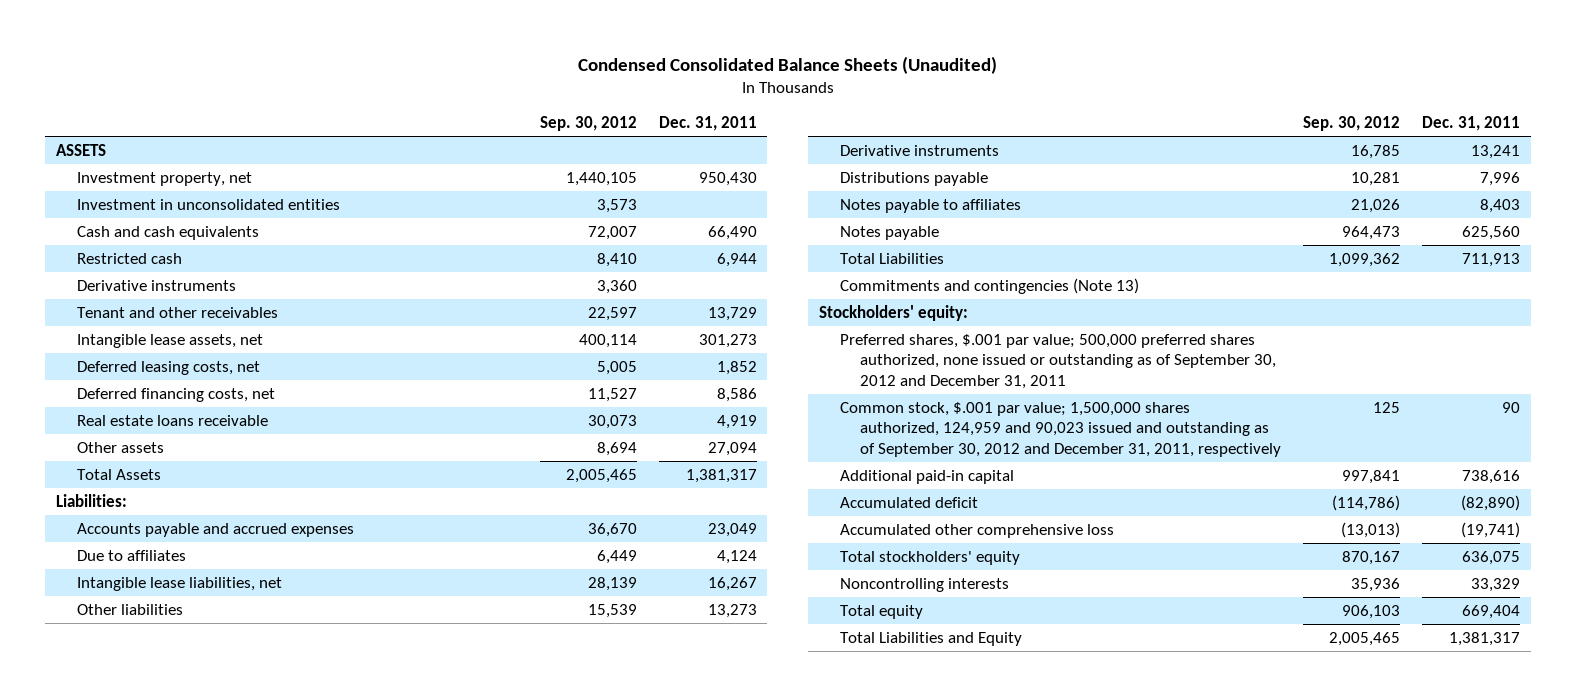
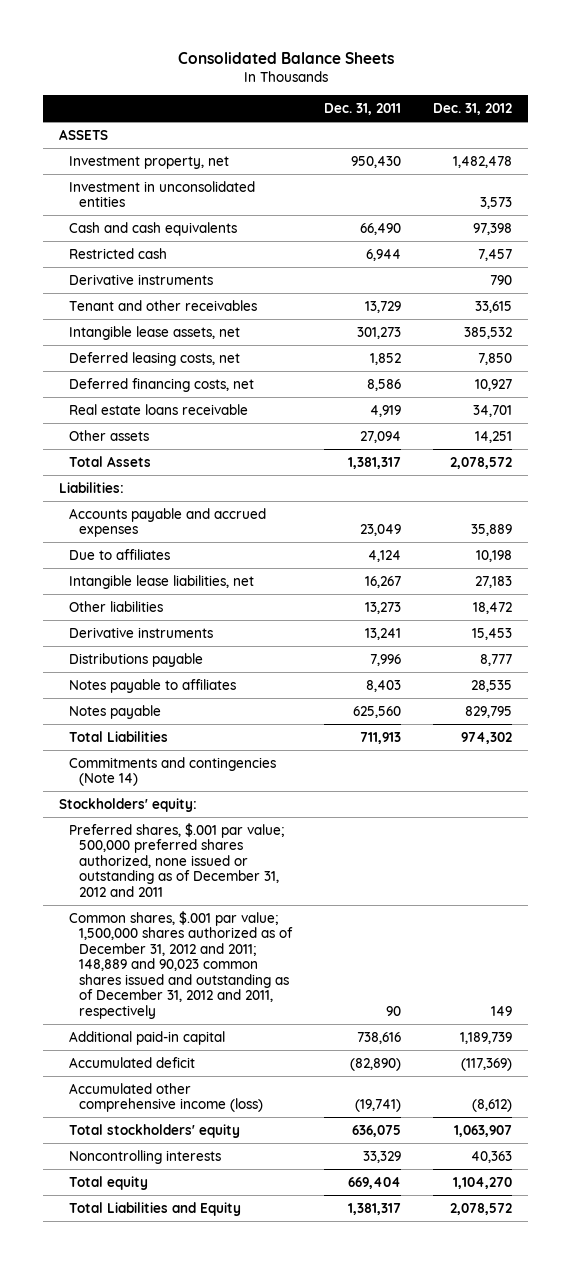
[577,55,997,74] Condensed Consolidated Balance Sheets (Unaudited) -> [177,51,394,64] Consolidated Balance Sheets
[539,115,637,131] Sep. 30, 2012 -> none
none -> [433,102,513,115] Dec. 31, 2012
[839,277,1139,294] Commitments and contingencies (Note 13) -> [68,756,276,787] Commitments and contingencies (Note 14)
[839,333,1277,389] Preferred shares, $.001 par value; 500,000 preferred shares authorized, none issued or outstanding as of September 30, 2012 and December 31, 2011 -> [68,822,284,897] Preferred shares, $.001 par value; 500,000 preferred shares authorized, none issued or outstanding as of December 31, 2012 and 2011
[839,401,1282,457] Common stock, $.001 par value; 1,500,000 shares authorized, 124,959 and 90,023 issued and outstanding as of September 30, 2012 and December 31, 2011, respectively -> [68,910,293,1019] Common shares, $.001 par value; 1,500,000 shares authorized as of December 31, 2012 and 2011; 148,889 and 90,023 common shares issued and outstanding as of December 31, 2012 and 2011, respectively
[839,523,1114,538] Accumulated other comprehensive loss -> [68,1082,263,1113] Accumulated other comprehensive income (loss)

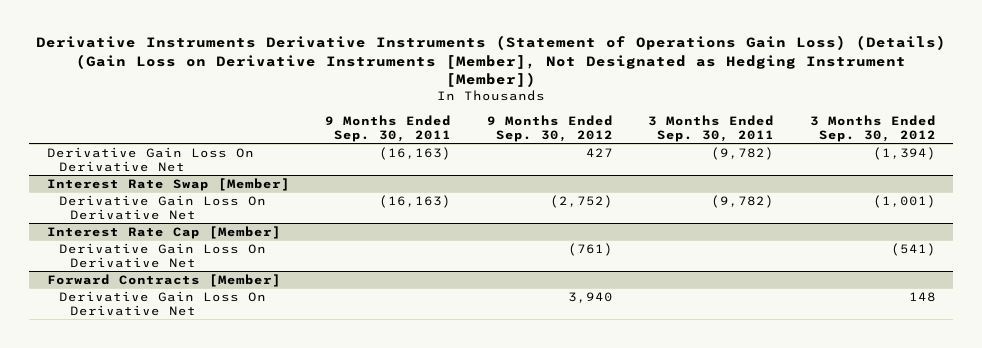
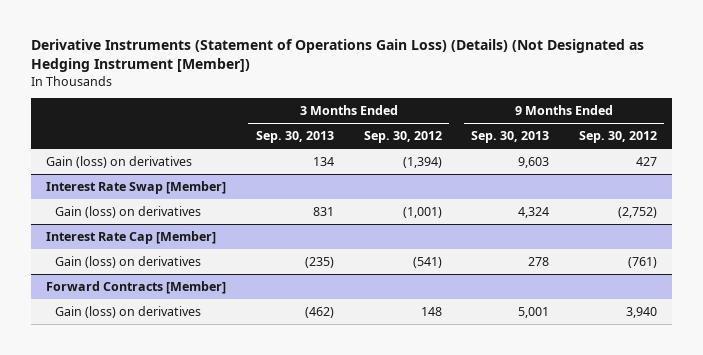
[36,35,947,88] Derivative Instruments Derivative Instruments (Statement of Operations Gain Loss) (Details) (Gain Loss on Derivative Instruments [Member], Not Designated as Hedging Instrument [Member]) -> [31,39,645,73] Derivative Instruments (Statement of Operations Gain Loss) (Details) (Not Designated as Hedging Instrument [Member])
[325,115,452,142] 9 Months Ended Sep. 30, 2011 -> none
[648,115,775,142] 3 Months Ended Sep. 30, 2011 -> none
none -> [255,131,334,144] Sep. 30, 2013
none -> [471,131,550,144] Sep. 30, 2013
[46,146,254,172] Derivative Gain Loss On Derivative Net -> [46,155,193,168] Gain (loss) on derivatives
[58,194,266,220] Derivative Gain Loss On Derivative Net -> [54,205,201,218] Gain (loss) on derivatives
[58,242,266,268] Derivative Gain Loss On Derivative Net -> [54,255,201,268] Gain (loss) on derivatives
[58,290,266,316] Derivative Gain Loss On Derivative Net -> [54,305,201,318] Gain (loss) on derivatives

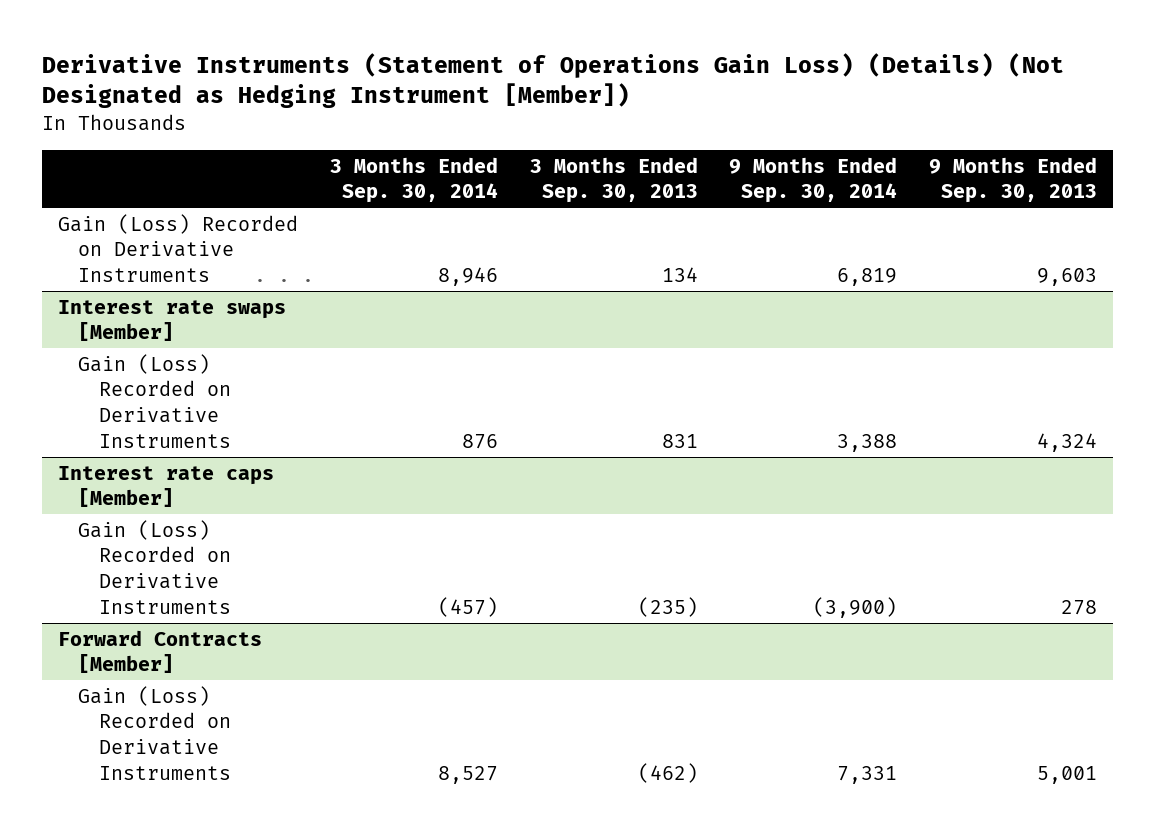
[363,131,442,144] Sep. 30, 2012 -> none
[579,131,658,144] Sep. 30, 2012 -> none
none -> [329,156,498,204] 3 Months Ended Sep. 30, 2014
none -> [729,156,898,204] 9 Months Ended Sep. 30, 2014
[46,155,193,168] Gain (loss) on derivatives -> [58,213,299,282] Gain (Loss) Recorded on Derivative Instruments
[46,180,227,194] Interest Rate Swap [Member] -> [58,299,287,342] Interest rate swaps [Member]
[54,205,201,218] Gain (loss) on derivatives -> [78,353,231,448] Gain (Loss) Recorded on Derivative Instruments
[46,230,217,244] Interest Rate Cap [Member] -> [58,465,275,508] Interest rate caps [Member]
[54,255,201,268] Gain (loss) on derivatives -> [78,519,231,614] Gain (Loss) Recorded on Derivative Instruments
[54,305,201,318] Gain (loss) on derivatives -> [78,685,231,780] Gain (Loss) Recorded on Derivative Instruments

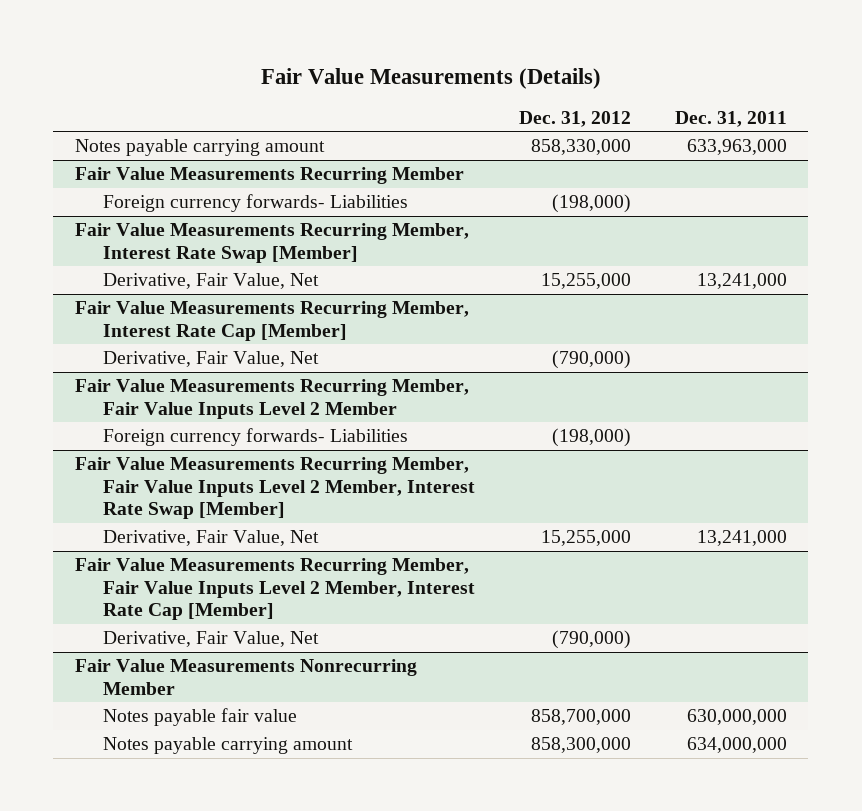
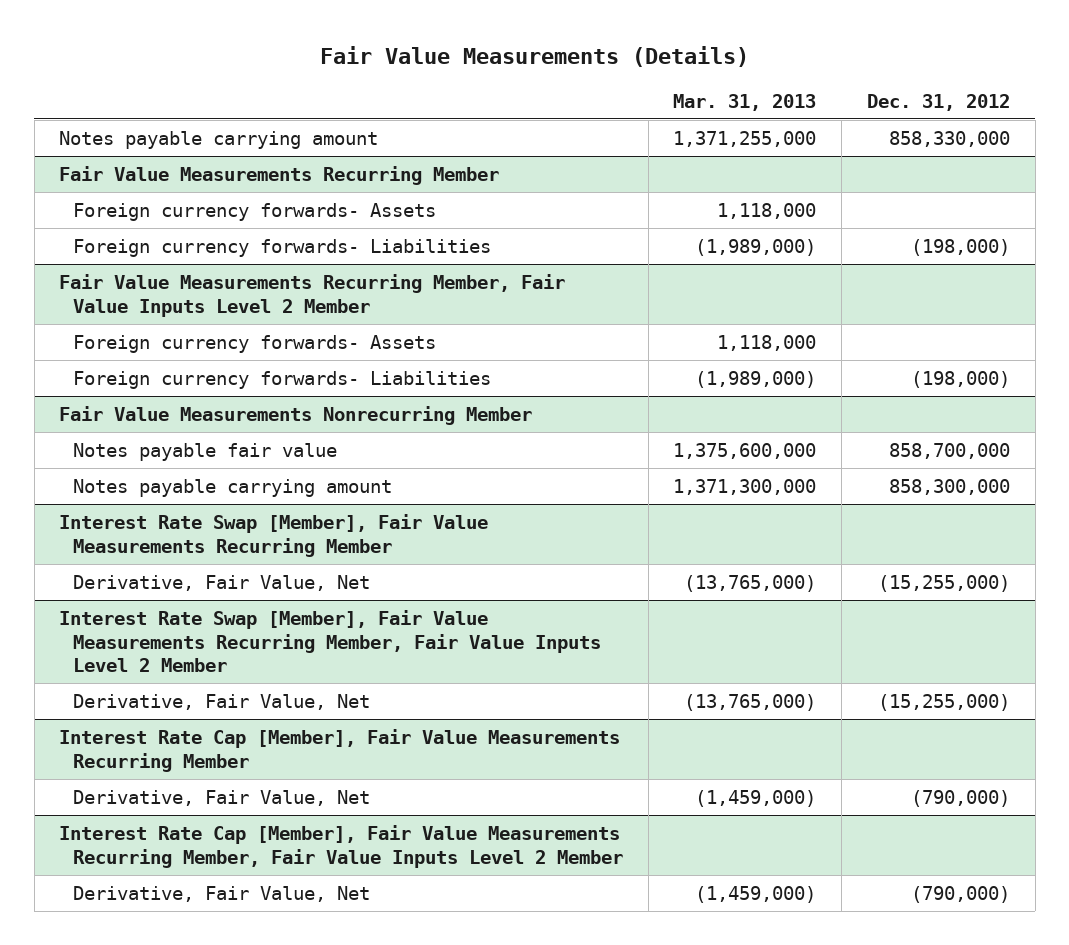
[674,110,787,127] Dec. 31, 2011 -> none
none -> [673,93,817,111] Mar. 31, 2013
none -> [72,202,436,221] Foreign currency forwards- Assets
[75,223,470,263] Fair Value Measurements Recurring Member, Interest Rate Swap [Member] -> none
[103,273,320,290] Derivative, Fair Value, Net -> none
[75,301,470,341] Fair Value Measurements Recurring Member, Interest Rate Cap [Member] -> none
[103,351,320,368] Derivative, Fair Value, Net -> none
none -> [72,334,436,353] Foreign currency forwards- Assets
[75,457,476,520] Fair Value Measurements Recurring Member, Fair Value Inputs Level 2 Member, Interest Rate Swap [Member] -> none
[103,530,320,547] Derivative, Fair Value, Net -> none
[75,558,476,621] Fair Value Measurements Recurring Member, Fair Value Inputs Level 2 Member, Interest Rate Cap [Member] -> none
[103,631,320,648] Derivative, Fair Value, Net -> none
none -> [59,513,489,557] Interest Rate Swap [Member], Fair Value Measurements Recurring Member
none -> [72,574,370,591] Derivative, Fair Value, Net
none -> [59,609,601,673] Interest Rate Swap [Member], Fair Value Measurements Recurring Member, Fair Value Inputs Level 2 Member
none -> [72,693,370,710] Derivative, Fair Value, Net
none -> [59,728,621,772] Interest Rate Cap [Member], Fair Value Measurements Recurring Member
none -> [72,789,370,806] Derivative, Fair Value, Net
none -> [59,824,623,868] Interest Rate Cap [Member], Fair Value Measurements Recurring Member, Fair Value Inputs Level 2 Member
none -> [72,885,370,902] Derivative, Fair Value, Net

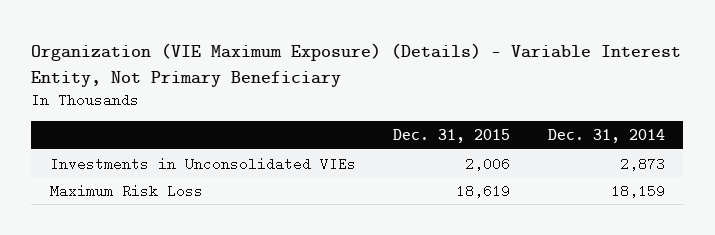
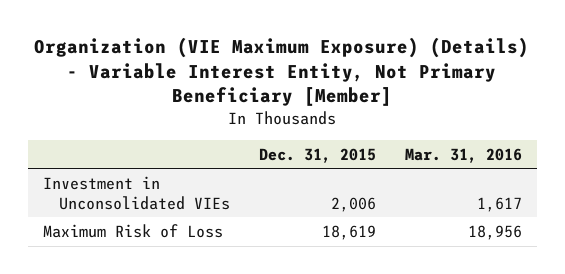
[31,42,682,87] Organization (VIE Maximum Exposure) (Details) - Variable Interest Entity, Not Primary Beneficiary -> [34,36,530,107] Organization (VIE Maximum Exposure) (Details) - Variable Interest Entity, Not Primary Beneficiary [Member]
[547,129,665,144] Dec. 31, 2014 -> none
none -> [404,147,522,163] Mar. 31, 2016
[49,156,356,171] Investments in Unconsolidated VIEs -> [42,175,230,210] Investment in Unconsolidated VIEs
[49,183,203,198] Maximum Risk Loss -> [42,223,223,238] Maximum Risk of Loss

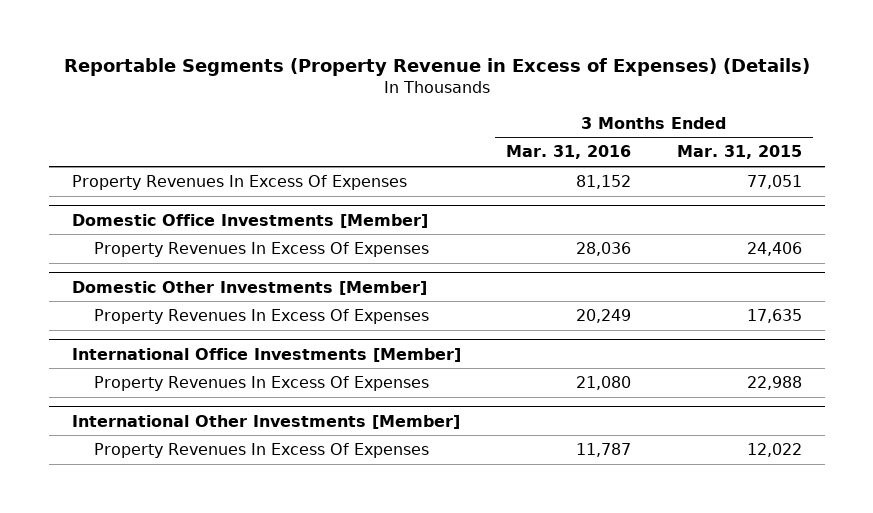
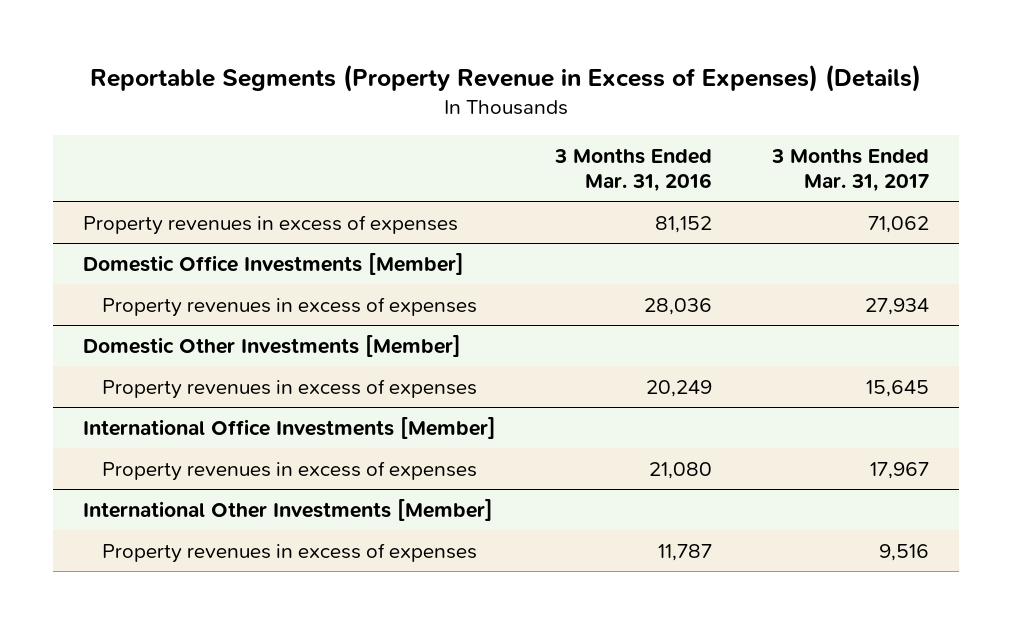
[676,145,802,160] Mar. 31, 2015 -> none
none -> [770,147,929,192] 3 Months Ended Mar. 31, 2017
[71,174,407,190] Property Revenues In Excess Of Expenses -> [82,214,458,235] Property revenues in excess of expenses
[93,241,429,257] Property Revenues In Excess Of Expenses -> [101,296,477,317] Property revenues in excess of expenses
[93,308,429,324] Property Revenues In Excess Of Expenses -> [101,378,477,399] Property revenues in excess of expenses
[93,375,429,391] Property Revenues In Excess Of Expenses -> [101,460,477,481] Property revenues in excess of expenses
[93,442,429,458] Property Revenues In Excess Of Expenses -> [101,542,477,563] Property revenues in excess of expenses

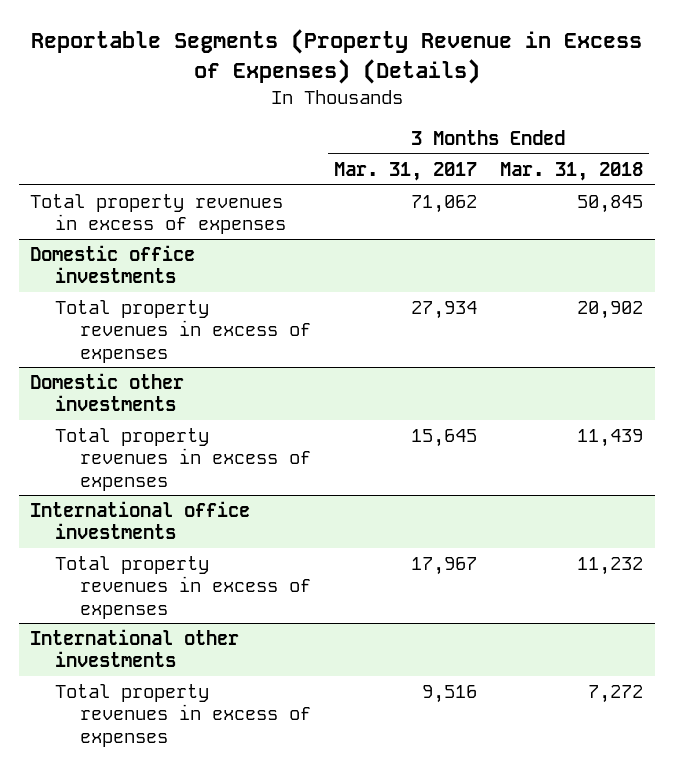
[554,147,713,192] 3 Months Ended Mar. 31, 2016 -> none
none -> [499,161,643,181] Mar. 31, 2018
[82,214,458,235] Property revenues in excess of expenses -> [30,194,287,235] Total property revenues in excess of expenses
[82,252,464,275] Domestic Office Investments [Member] -> [30,245,196,284] Domestic office investments
[101,296,477,317] Property revenues in excess of expenses -> [55,300,311,363] Total property revenues in excess of expenses
[82,334,461,357] Domestic Other Investments [Member] -> [30,373,185,412] Domestic other investments
[101,378,477,399] Property revenues in excess of expenses -> [55,428,311,491] Total property revenues in excess of expenses
[82,416,496,439] International Office Investments [Member] -> [30,501,251,540] International office investments
[101,460,477,481] Property revenues in excess of expenses -> [55,556,311,619] Total property revenues in excess of expenses
[82,498,493,521] International Other Investments [Member] -> [30,629,240,668] International other investments
[101,542,477,563] Property revenues in excess of expenses -> [55,684,311,747] Total property revenues in excess of expenses

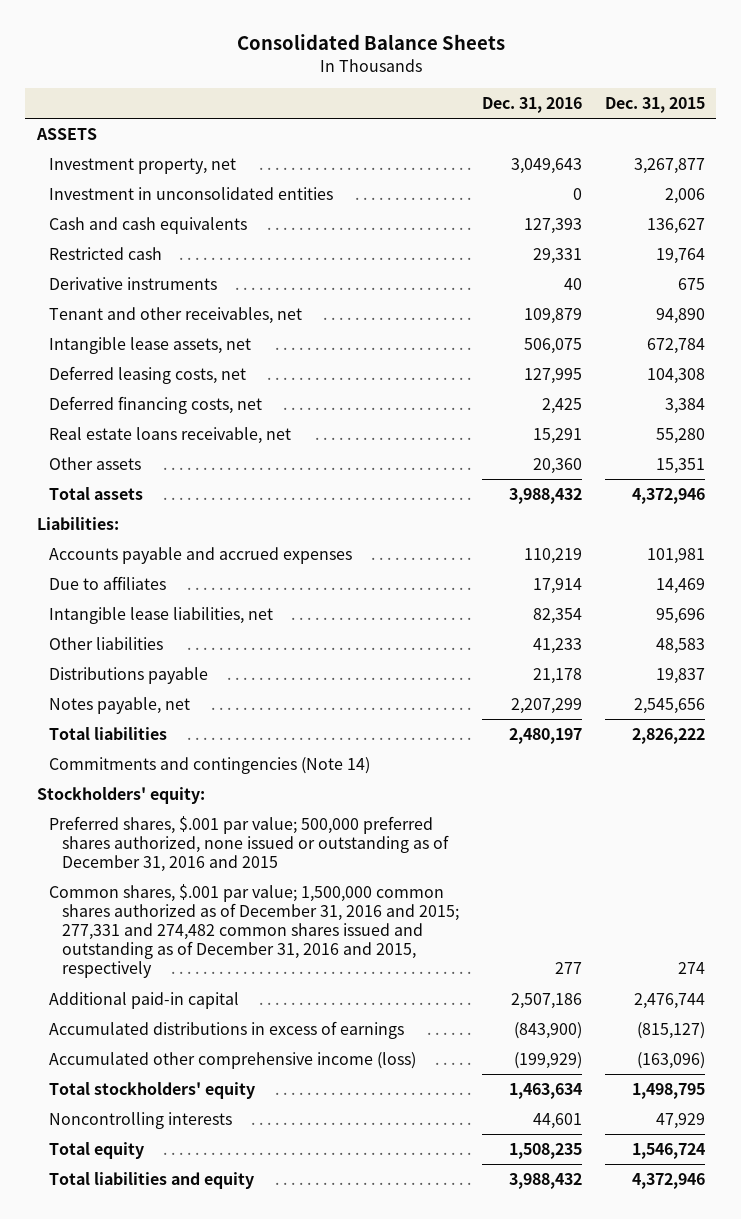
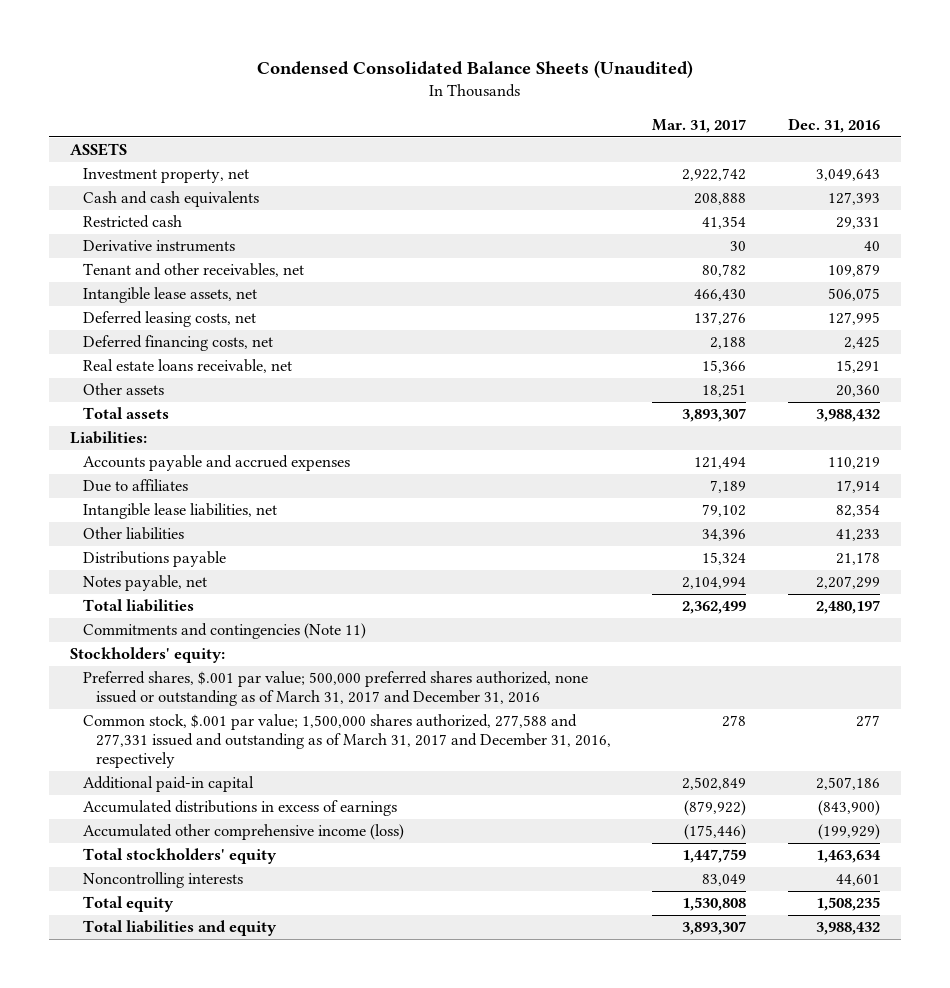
[236,34,505,51] Consolidated Balance Sheets -> [256,60,693,79] Condensed Consolidated Balance Sheets (Unaudited)
[604,97,705,114] Dec. 31, 2015 -> none
none -> [652,118,747,133] Mar. 31, 2017
[49,186,334,200] Investment in unconsolidated entities -> none
[49,756,371,774] Commitments and contingencies (Note 14) -> [82,623,366,640] Commitments and contingencies (Note 11)
[49,815,450,873] Preferred shares, $.001 par value; 500,000 preferred shares authorized, none issued or outstanding as of December 31, 2016 and 2015 -> [82,671,588,707] Preferred shares, $.001 par value; 500,000 preferred shares authorized, none issued or outstanding as of March 31, 2017 and December 31, 2016
[49,883,460,979] Common shares, $.001 par value; 1,500,000 common shares authorized as of December 31, 2016 and 2015; 277,331 and 274,482 common shares issued and outstanding as of December 31, 2016 and 2015, respectively -> [82,714,611,768] Common stock, $.001 par value; 1,500,000 shares authorized, 277,588 and 277,331 issued and outstanding as of March 31, 2017 and December 31, 2016, respectively

